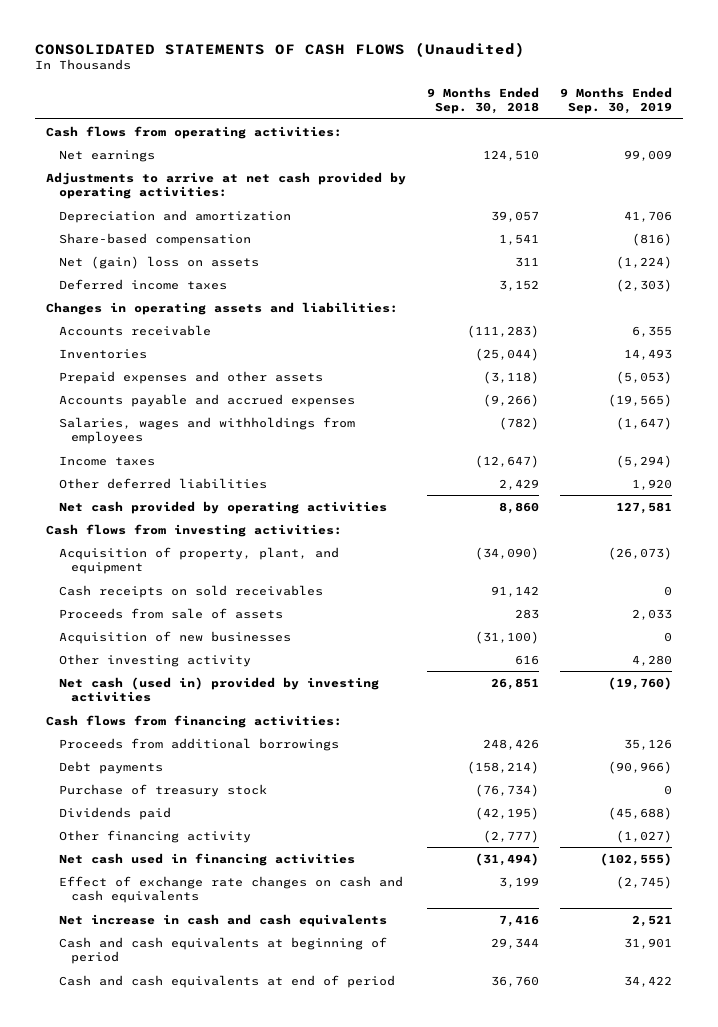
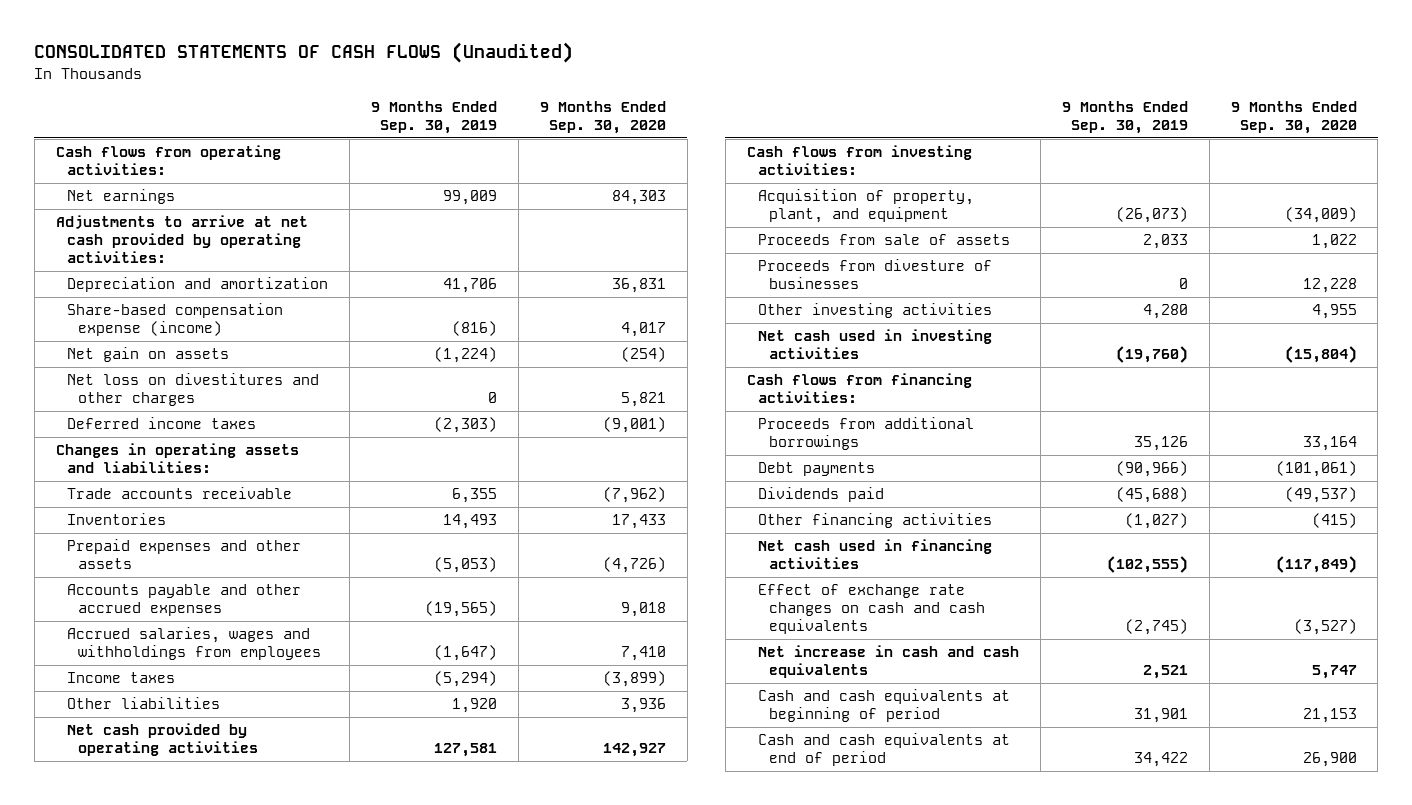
[427,86,540,115] 9 Months Ended Sep. 30, 2018 -> none
none -> [539,101,666,135] 9 Months Ended Sep. 30, 2020
[58,232,251,246] Share-based compensation -> [67,303,284,337] Share-based compensation expense (income)
[58,255,259,269] Net (gain) loss on assets -> [67,347,230,363] Net gain on assets
none -> [67,373,320,407] Net loss on divestitures and other charges
[58,324,211,336] Accounts receivable -> [67,487,293,500] Trade accounts receivable
[58,393,355,407] Accounts payable and accrued expenses -> [67,584,302,617] Accounts payable and other accrued expenses
[58,416,355,445] Salaries, wages and withholdings from employees -> [67,627,322,661] Accrued salaries, wages and withholdings from employees
[58,477,267,489] Other deferred liabilities -> [67,697,221,710] Other liabilities
[58,584,323,598] Cash receipts on sold receivables -> none
[58,630,291,644] Acquisition of new businesses -> none
none -> [757,259,992,290] Proceeds from divesture of businesses
[58,653,251,667] Other investing activity -> [757,303,992,319] Other investing activities
[58,676,379,703] Net cash (used in) provided by investing activities -> [757,329,992,360] Net cash used in investing activities
[58,783,267,797] Purchase of treasury stock -> none
[58,829,251,843] Other financing activity -> [757,513,992,529] Other financing activities

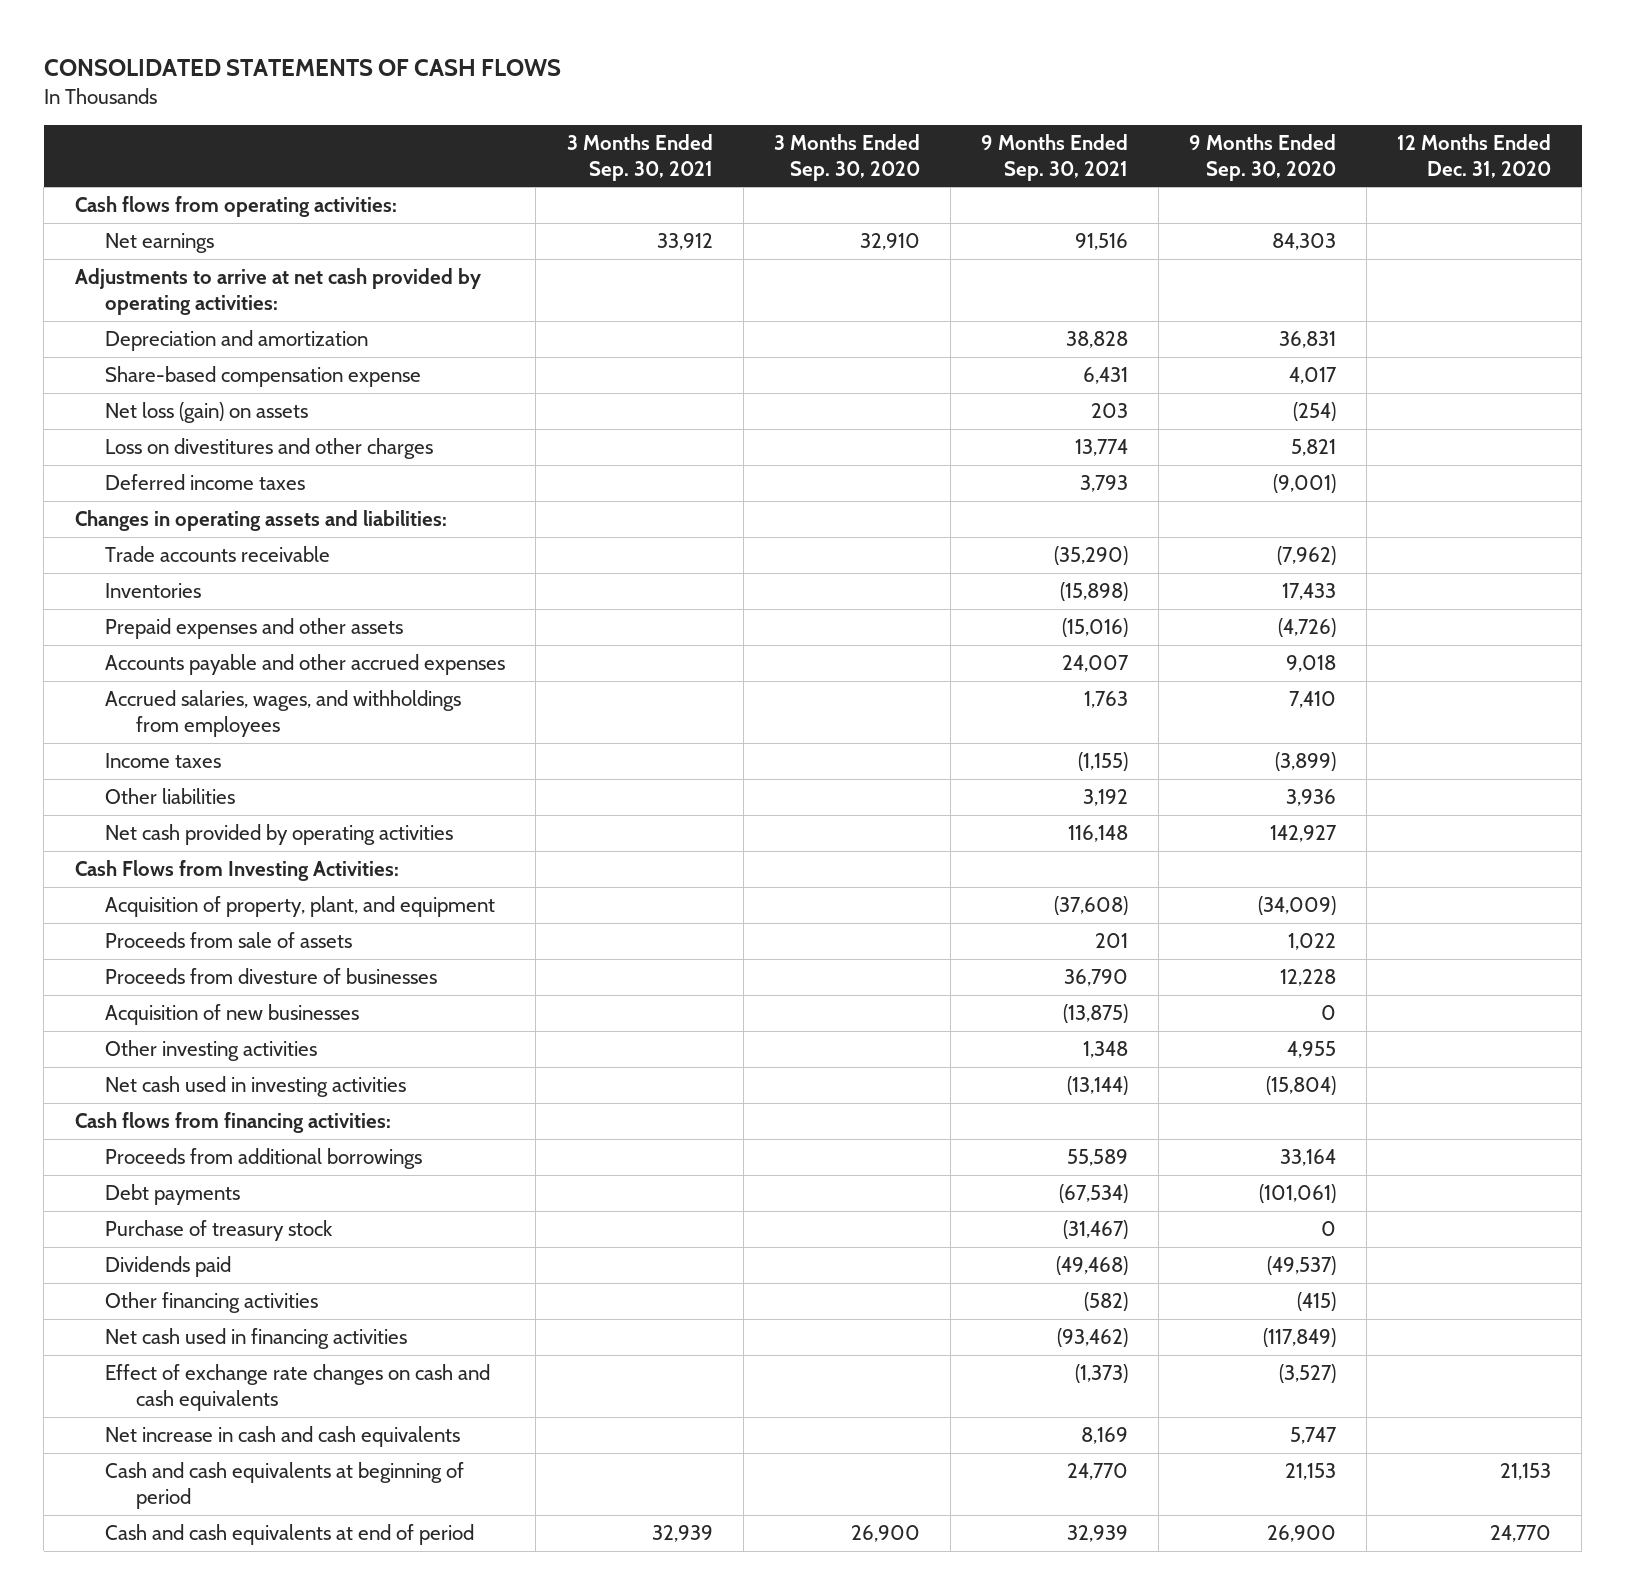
[34,42,574,64] CONSOLIDATED STATEMENTS OF CASH FLOWS (Unaudited) -> [43,59,561,77] CONSOLIDATED STATEMENTS OF CASH FLOWS
[370,101,497,135] 9 Months Ended Sep. 30, 2019 -> none
none -> [566,134,713,181] 3 Months Ended Sep. 30, 2021
none -> [773,134,920,181] 3 Months Ended Sep. 30, 2020
none -> [980,134,1128,181] 9 Months Ended Sep. 30, 2021
none -> [1397,134,1552,178] 12 Months Ended Dec. 31, 2020
[67,303,284,337] Share-based compensation expense (income) -> [105,366,422,388] Share-based compensation expense
[67,347,230,363] Net gain on assets -> [105,402,309,424] Net loss (gain) on assets
[67,373,320,407] Net loss on divestitures and other charges -> [105,438,434,460] Loss on divestitures and other charges
[67,627,322,661] Accrued salaries, wages and withholdings from employees -> [105,690,462,737] Accrued salaries, wages, and withholdings from employees
[746,145,972,176] Cash flows from investing activities: -> [74,860,399,882] Cash Flows from Investing Activities:
none -> [105,1004,360,1026] Acquisition of new businesses
none -> [105,1220,334,1242] Purchase of treasury stock

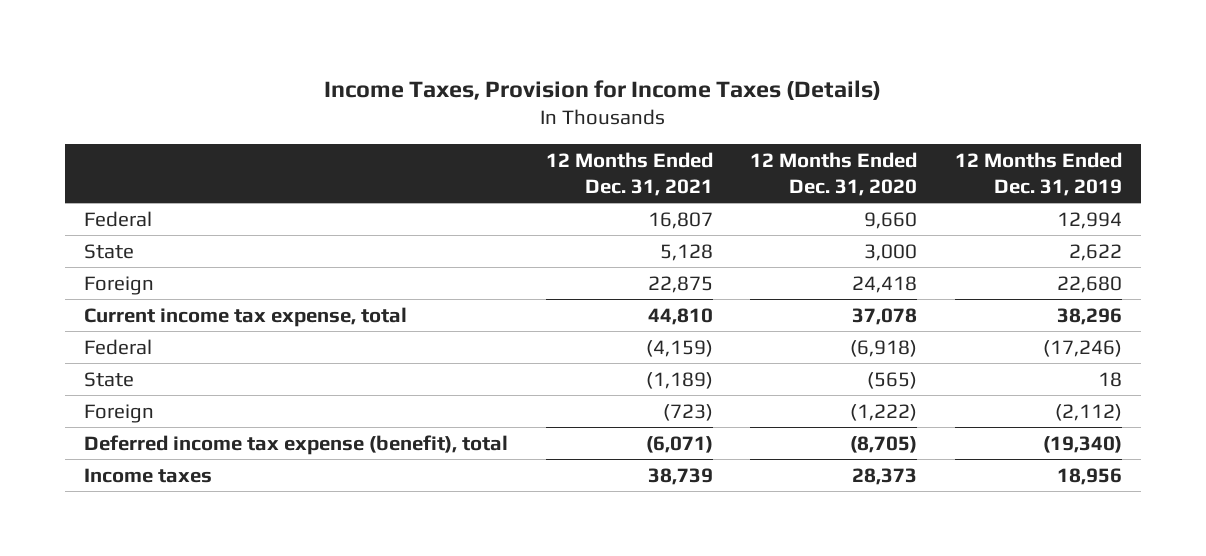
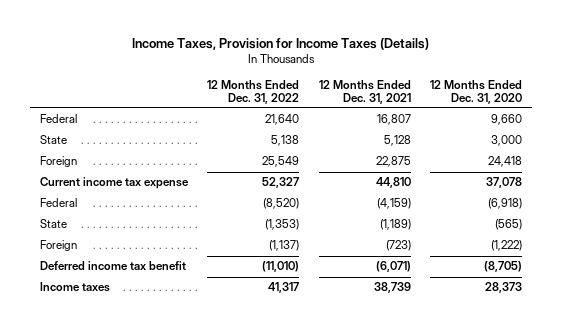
[954,151,1122,196] 12 Months Ended Dec. 31, 2019 -> none
none -> [207,79,300,104] 12 Months Ended Dec. 31, 2022
[84,306,408,327] Current income tax expense, total -> [39,177,189,190] Current income tax expense
[84,434,509,455] Deferred income tax expense (benefit), total -> [39,261,186,271] Deferred income tax benefit

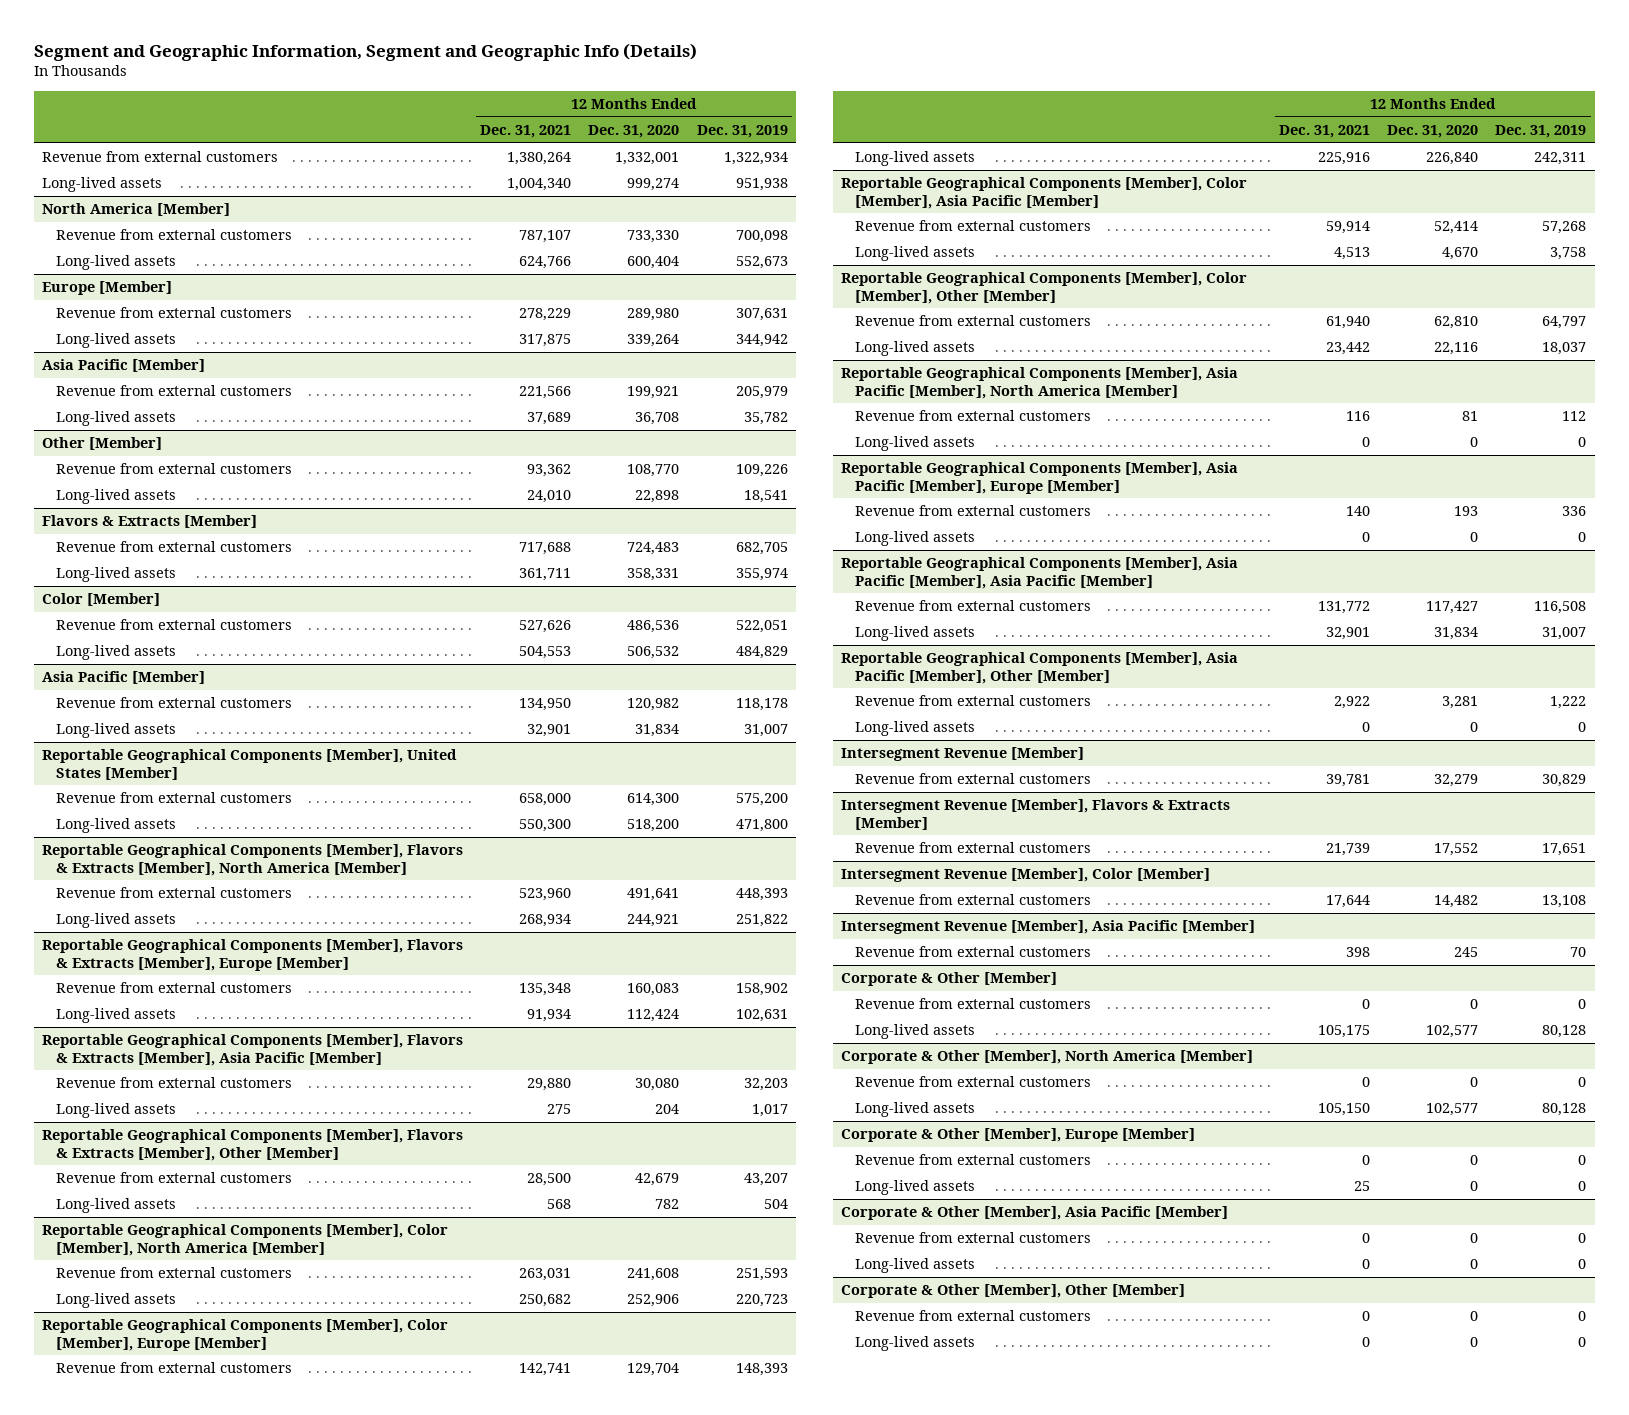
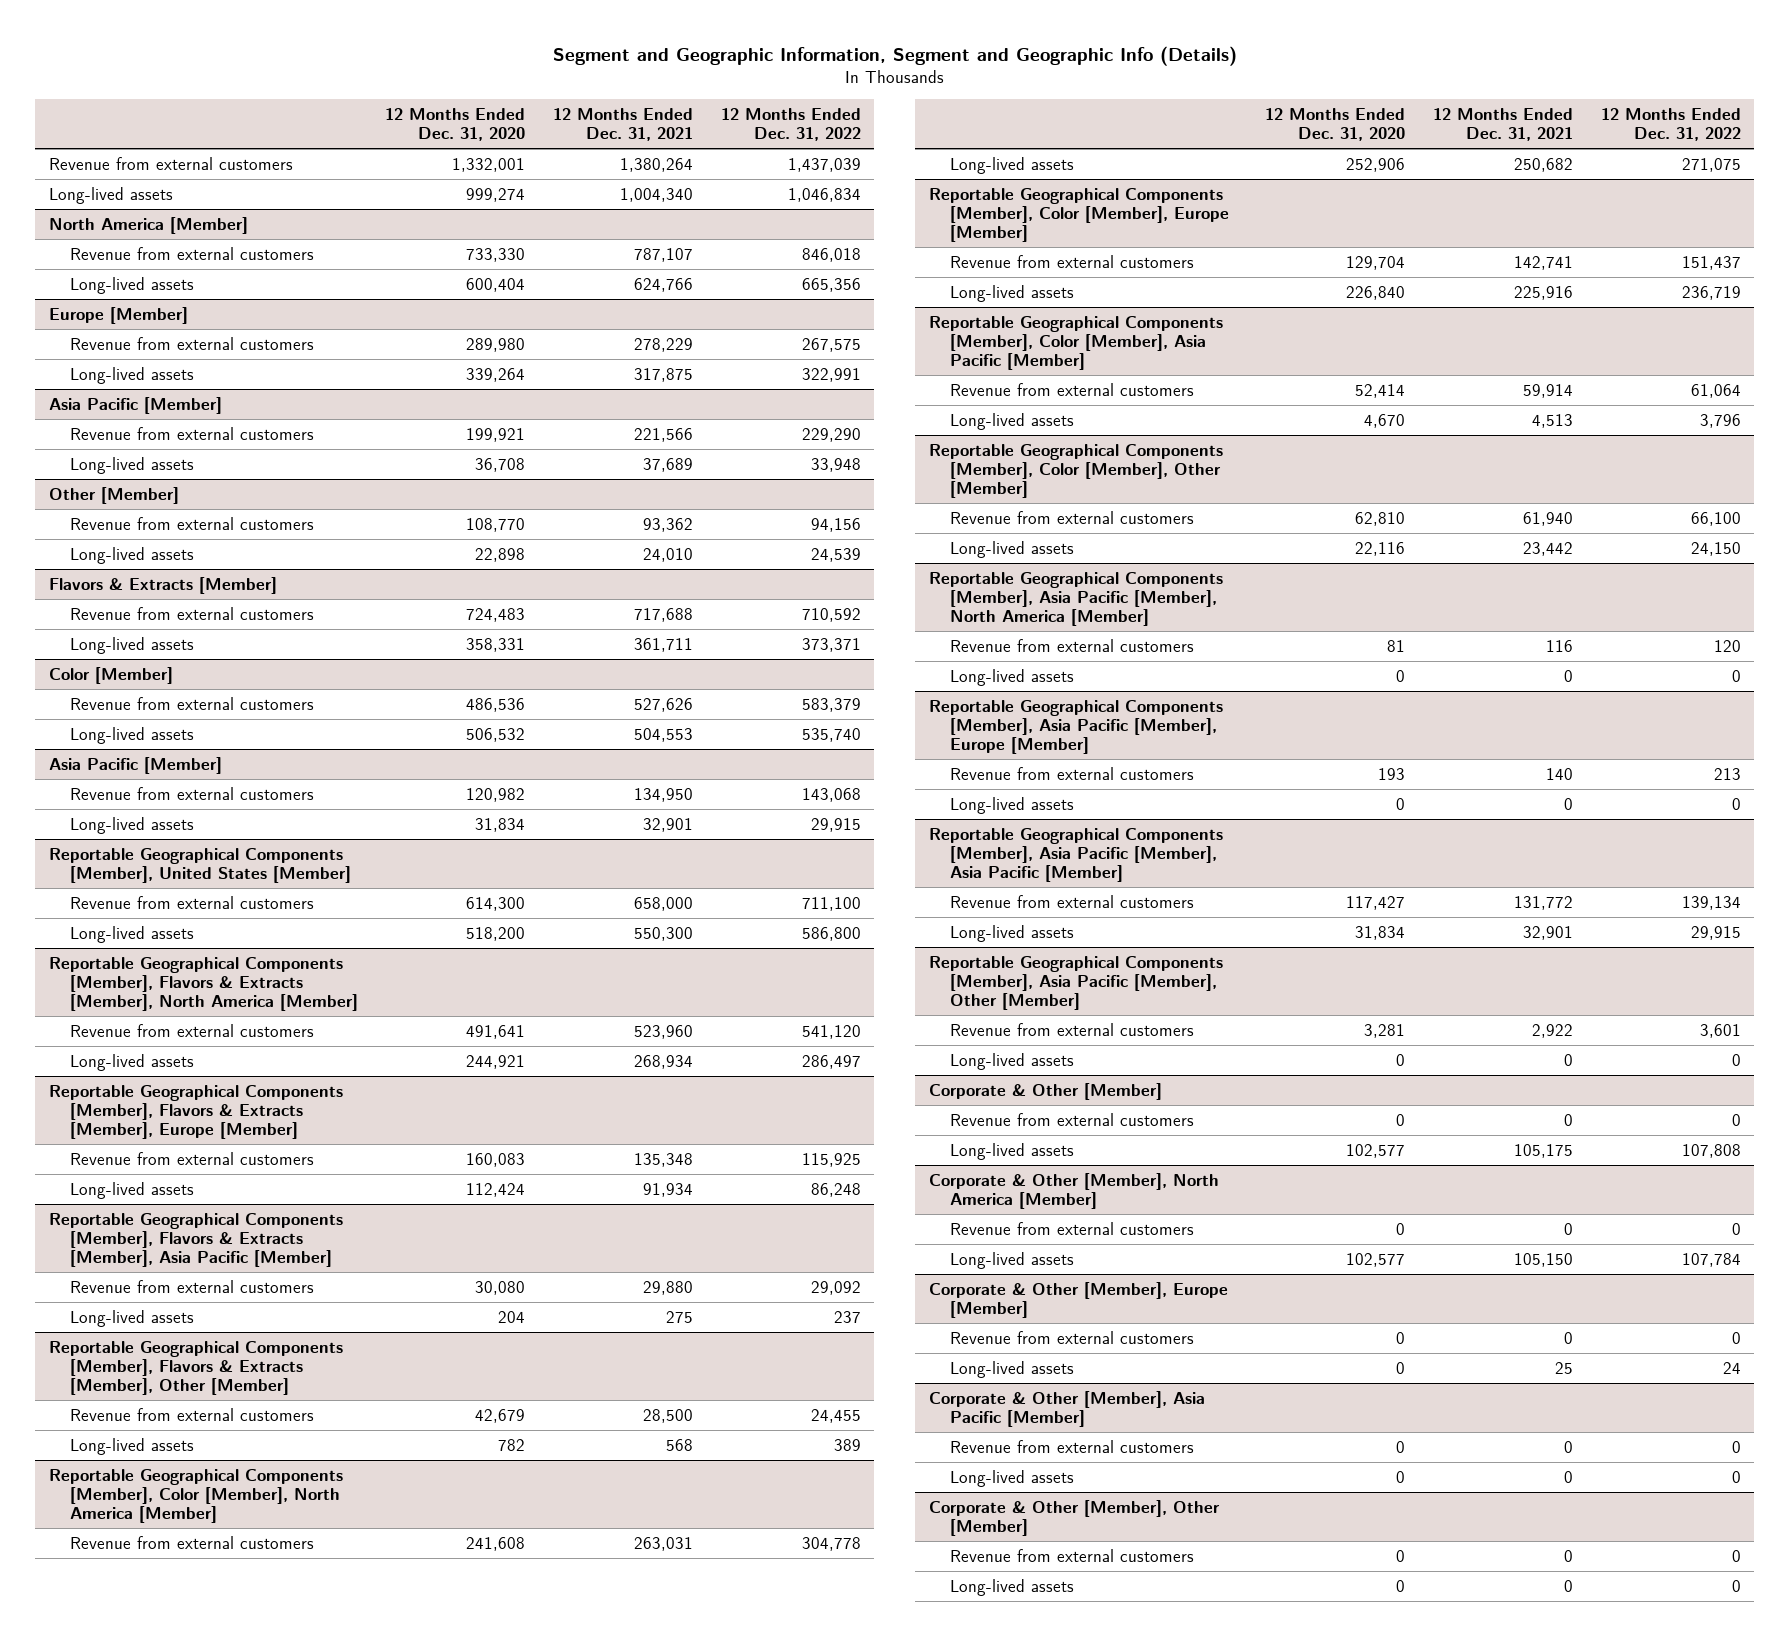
[696,125,788,139] Dec. 31, 2019 -> none
none -> [720,108,861,142] 12 Months Ended Dec. 31, 2022
[841,747,1085,762] Intersegment Revenue [Member] -> none
[855,773,1092,785] Revenue from external customers -> none
[841,799,1231,830] Intersegment Revenue [Member], Flavors & Extracts [Member] -> none
[855,842,1092,854] Revenue from external customers -> none
[841,868,1211,883] Intersegment Revenue [Member], Color [Member] -> none
[855,894,1092,906] Revenue from external customers -> none
[841,920,1256,935] Intersegment Revenue [Member], Asia Pacific [Member] -> none
[855,946,1092,958] Revenue from external customers -> none

